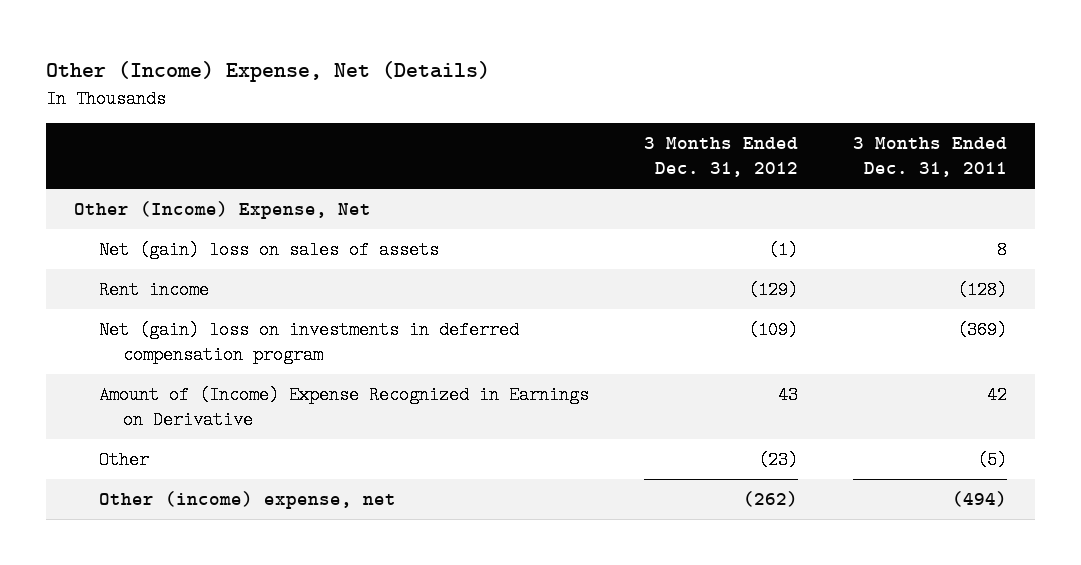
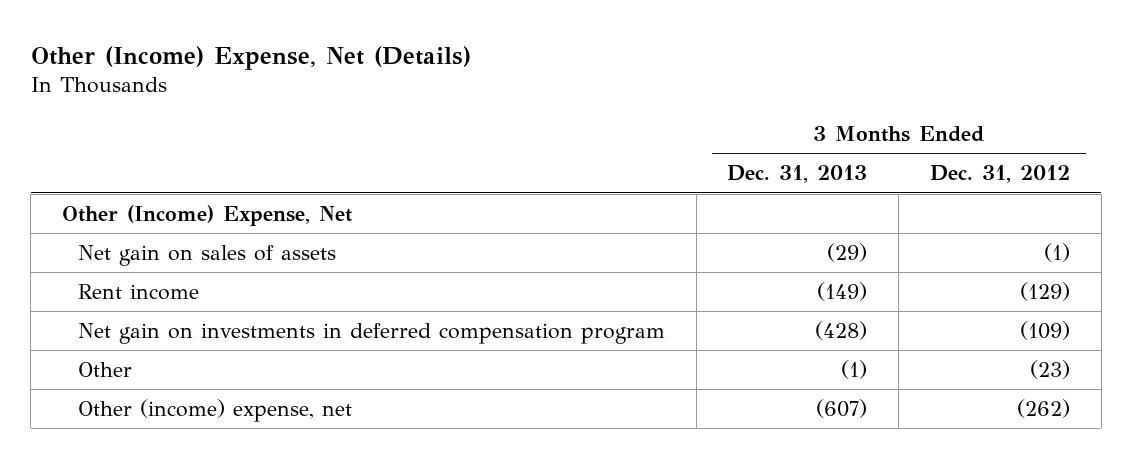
[853,137,1008,178] 3 Months Ended Dec. 31, 2011 -> none
none -> [727,165,868,184] Dec. 31, 2013
[98,240,439,259] Net (gain) loss on sales of assets -> [77,245,336,267] Net gain on sales of assets
[98,385,589,429] Amount of (Income) Expense Recognized in Earnings on Derivative -> none
[98,320,519,364] Net (gain) loss on investments in deferred compensation program -> [77,323,665,345] Net gain on investments in deferred compensation program

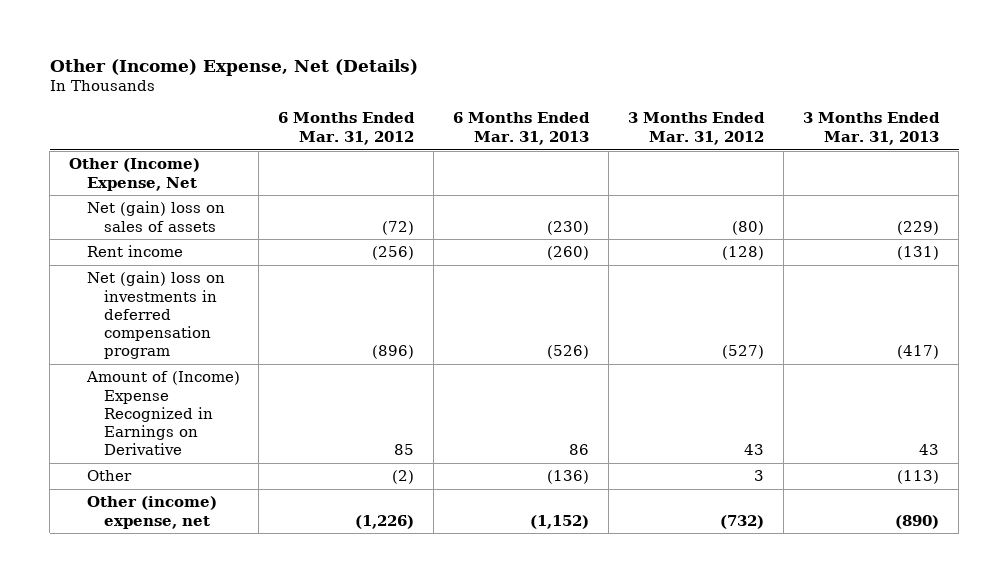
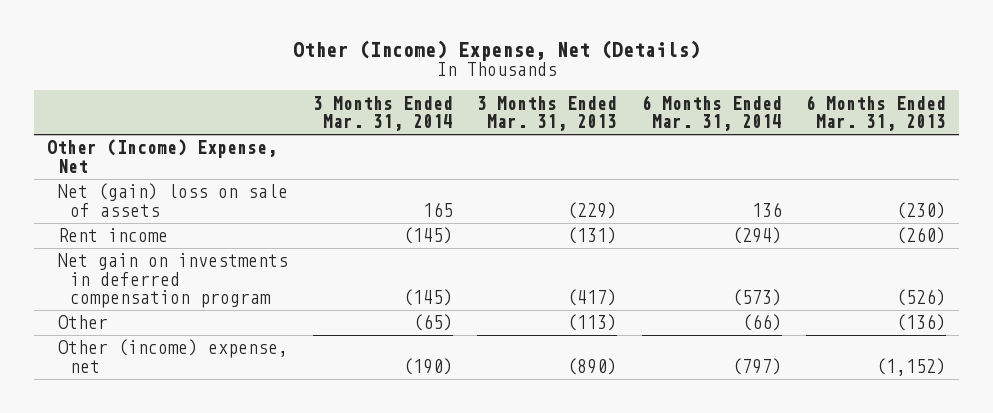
[278,112,416,145] 6 Months Ended Mar. 31, 2012 -> none
[628,112,766,145] 3 Months Ended Mar. 31, 2012 -> none
none -> [312,95,453,132] 3 Months Ended Mar. 31, 2014
none -> [641,94,782,132] 6 Months Ended Mar. 31, 2014
[86,201,225,232] Net (gain) loss on sales of assets -> [58,183,289,217] Net (gain) loss on sale of assets
[85,371,240,456] Amount of (Income) Expense Recognized in Earnings on Derivative -> none
[86,271,225,360] Net (gain) loss on investments in deferred compensation program -> [58,253,289,309] Net gain on investments in deferred compensation program

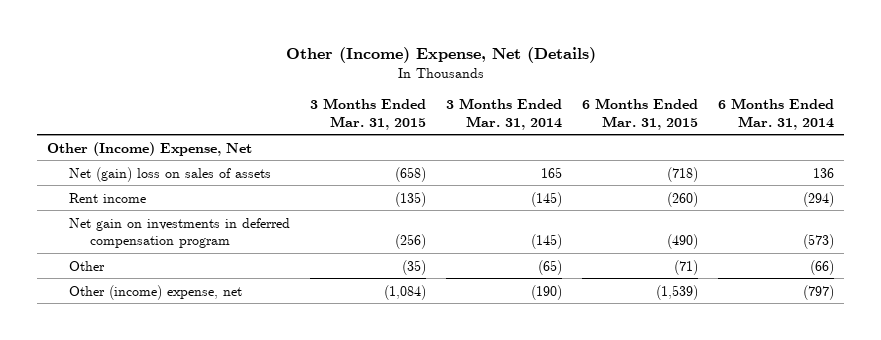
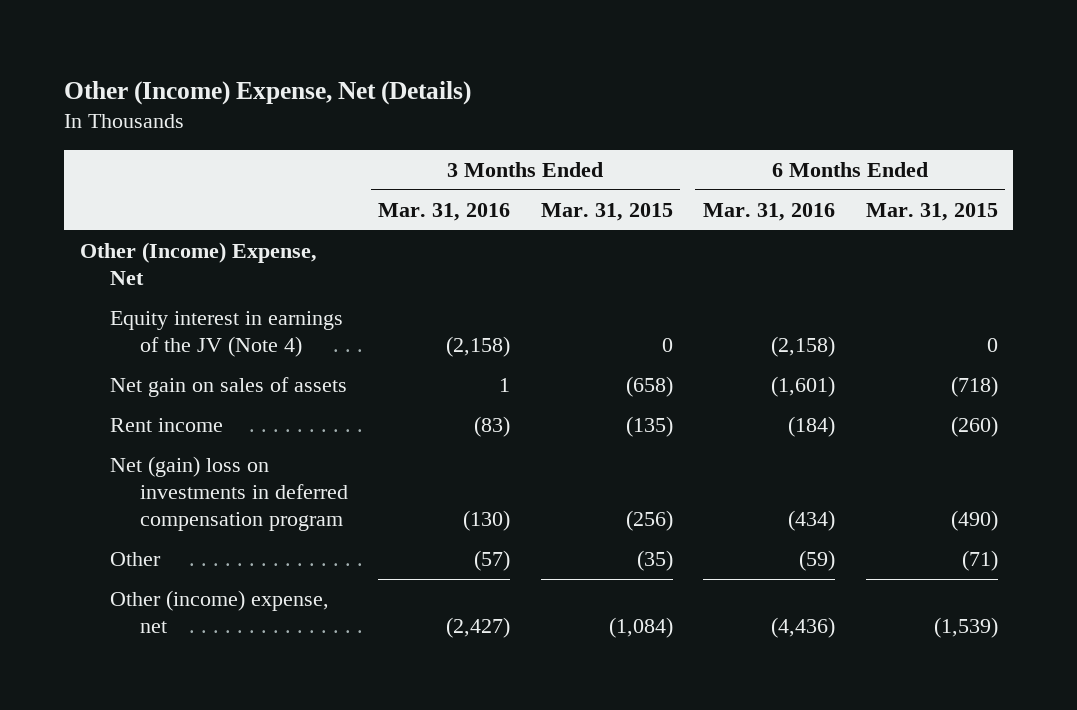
[445,98,562,130] 3 Months Ended Mar. 31, 2014 -> none
[718,98,835,130] 6 Months Ended Mar. 31, 2014 -> none
none -> [378,202,511,221] Mar. 31, 2016
none -> [703,202,836,221] Mar. 31, 2016
none -> [109,310,343,357] Equity interest in earnings of the JV (Note 4)
[68,166,271,182] Net (gain) loss on sales of assets -> [109,376,347,397] Net gain on sales of assets
[68,217,290,248] Net gain on investments in deferred compensation program -> [109,455,348,532] Net (gain) loss on investments in deferred compensation program

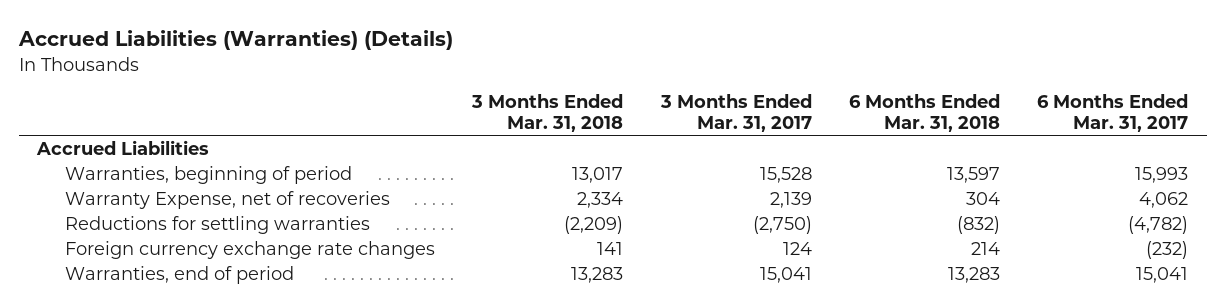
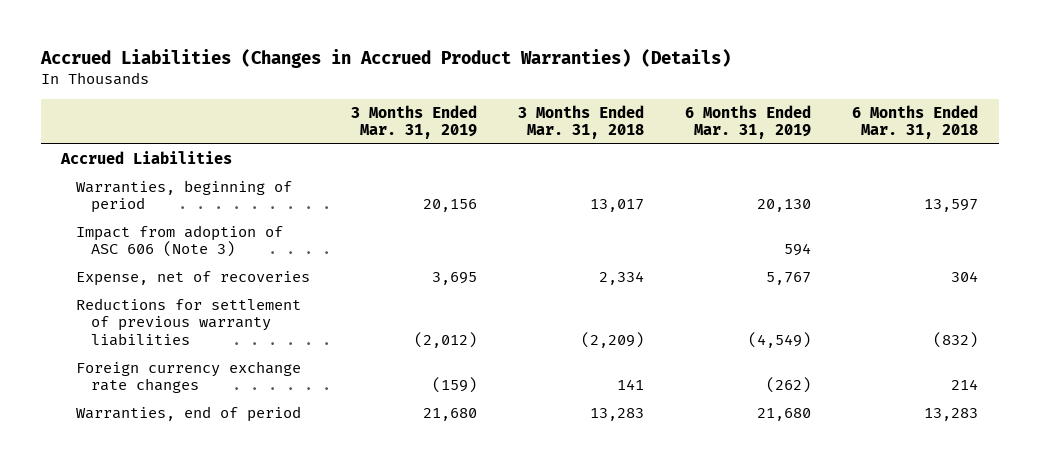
[17,30,453,51] Accrued Liabilities (Warranties) (Details) -> [39,48,731,68] Accrued Liabilities (Changes in Accrued Product Warranties) (Details)
[659,93,812,132] 3 Months Ended Mar. 31, 2017 -> none
[1036,93,1188,132] 6 Months Ended Mar. 31, 2017 -> none
none -> [351,104,478,140] 3 Months Ended Mar. 31, 2019
none -> [685,104,812,140] 6 Months Ended Mar. 31, 2019
none -> [76,225,284,258] Impact from adoption of ASC 606 (Note 3)
[65,191,391,210] Warranty Expense, net of recoveries -> [76,271,311,287] Expense, net of recoveries
[65,216,371,235] Reductions for settling warranties -> [76,298,302,346] Reductions for settlement of previous warranty liabilities

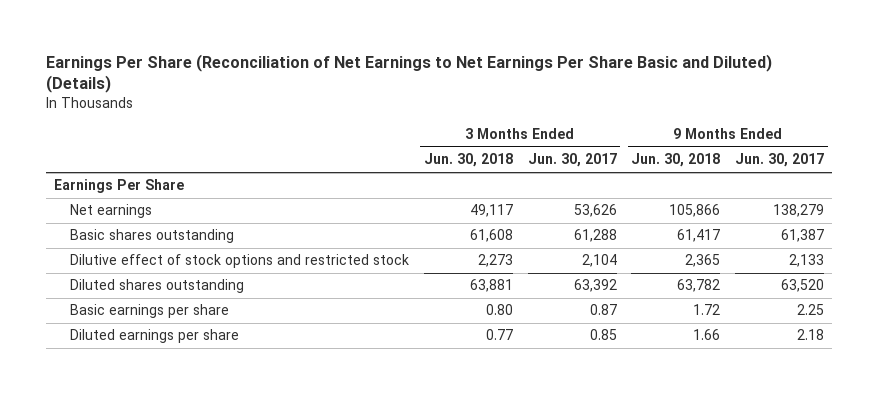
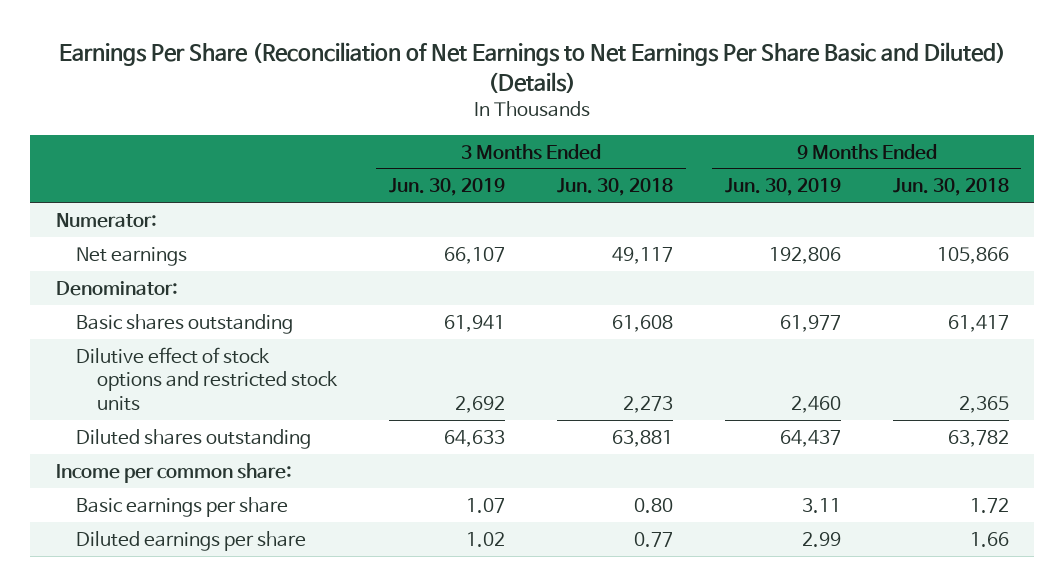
[527,153,617,168] Jun. 30, 2017 -> none
[735,153,825,168] Jun. 30, 2017 -> none
none -> [388,178,505,197] Jun. 30, 2019
none -> [724,178,841,197] Jun. 30, 2019
[53,179,184,194] Earnings Per Share -> none
none -> [55,212,157,228] Numerator:
none -> [55,280,178,296] Denominator:
[69,254,409,269] Dilutive effect of stock options and restricted stock -> [76,346,339,412] Dilutive effect of stock options and restricted stock units
none -> [55,462,292,483] Income per common share:

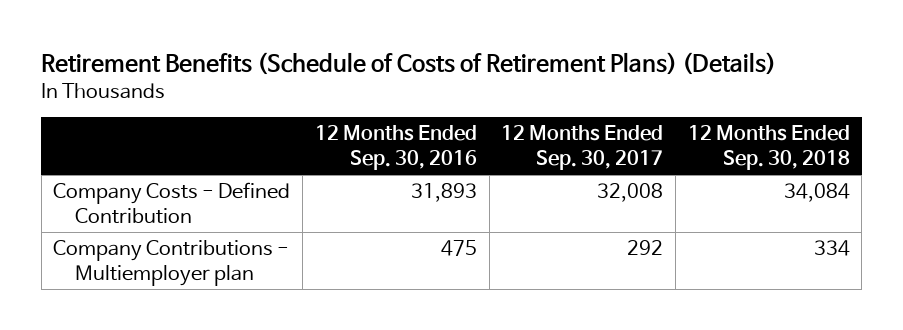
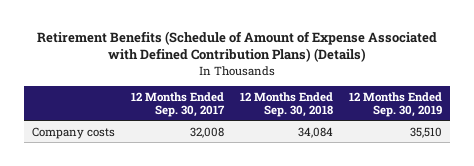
[41,52,777,76] Retirement Benefits (Schedule of Costs of Retirement Plans) (Details) -> [36,30,437,63] Retirement Benefits (Schedule of Amount of Expense Associated with Defined Contribution Plans) (Details)
[314,125,477,171] 12 Months Ended Sep. 30, 2016 -> none
none -> [348,91,442,117] 12 Months Ended Sep. 30, 2019
[53,240,290,287] Company Contributions - Multiemployer plan -> none
[53,182,291,225] Company Costs - Defined Contribution -> [31,126,115,139] Company costs

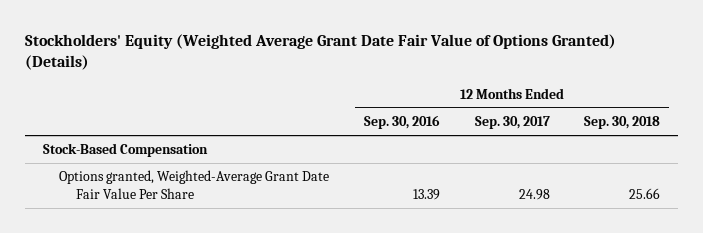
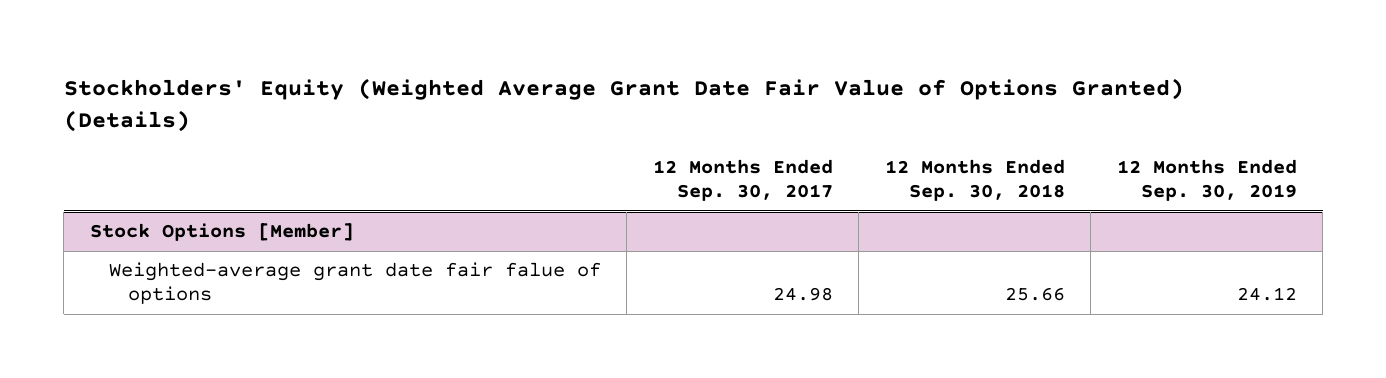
[364,115,441,130] Sep. 30, 2016 -> none
none -> [1116,159,1297,202] 12 Months Ended Sep. 30, 2019
[42,143,208,158] Stock-Based Compensation -> none
none -> [89,223,354,242] Stock Options [Member]
[59,170,330,199] Options granted, Weighted-Average Grant Date Fair Value Per Share -> [108,262,601,305] Weighted-average grant date fair falue of options

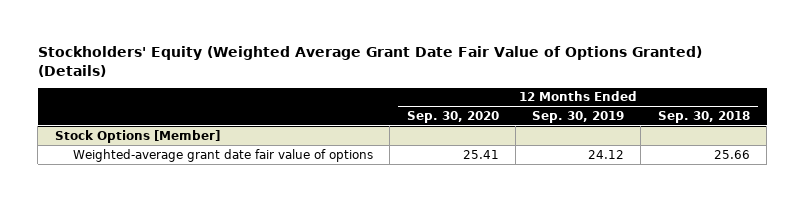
[652,159,833,202] 12 Months Ended Sep. 30, 2017 -> none
none -> [406,110,499,123] Sep. 30, 2020
[108,262,601,305] Weighted-average grant date fair falue of options -> [72,148,373,162] Weighted-average grant date fair value of options

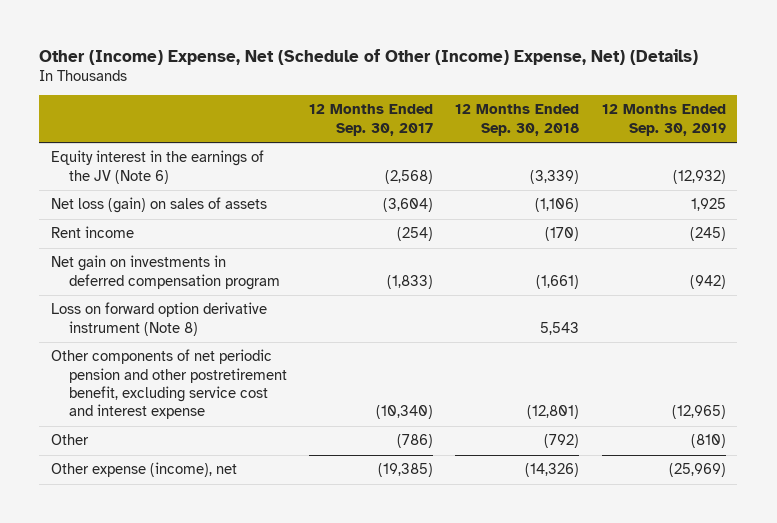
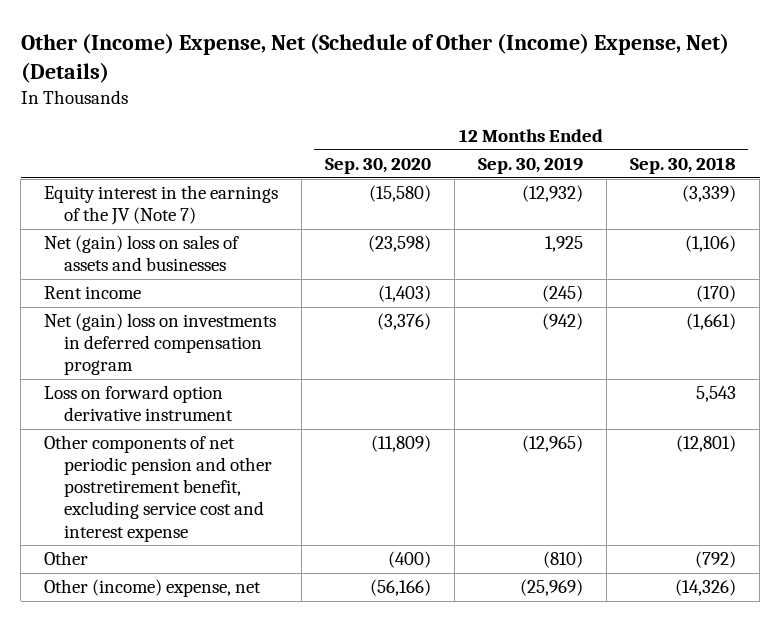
[308,104,433,136] 12 Months Ended Sep. 30, 2017 -> none
none -> [325,158,432,175] Sep. 30, 2020
[50,150,264,184] Equity interest in the earnings of the JV (Note 6) -> [44,185,279,226] Equity interest in the earnings of the JV (Note 7)
[50,197,267,214] Net loss (gain) on sales of assets -> [44,235,240,272] Net (gain) loss on sales of assets and businesses
[50,255,280,290] Net gain on investments in deferred compensation program -> [44,313,277,376] Net (gain) loss on investments in deferred compensation program
[50,302,267,336] Loss on forward option derivative instrument (Note 8) -> [44,385,233,422] Loss on forward option derivative instrument
[50,462,237,478] Other expense (income), net -> [44,579,262,598] Other (income) expense, net

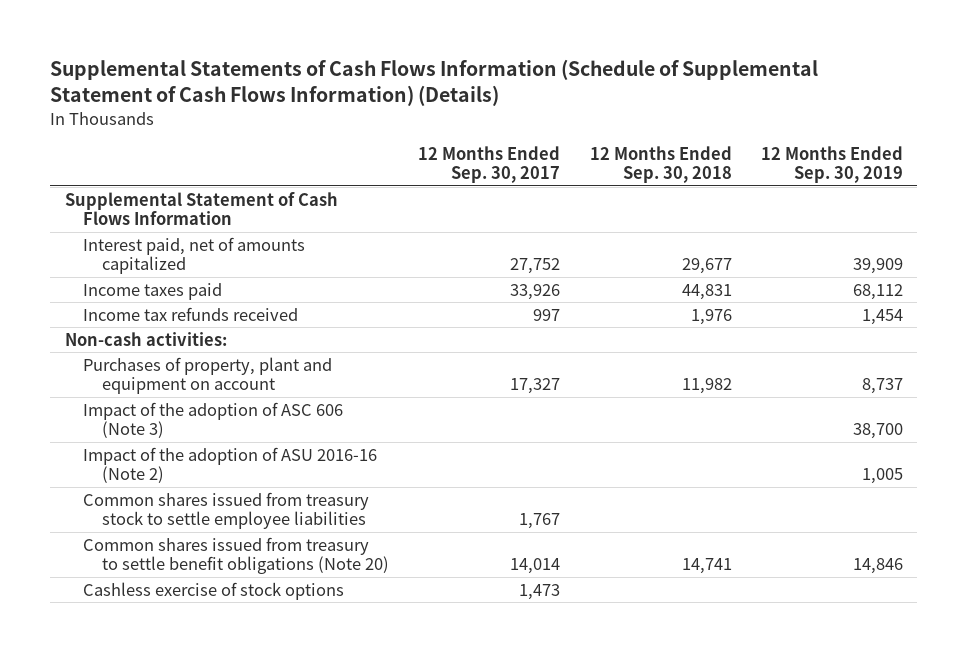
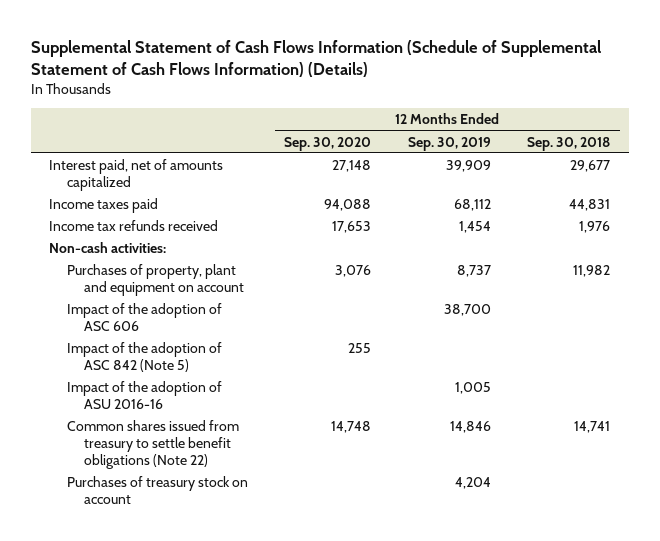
[49,58,818,106] Supplemental Statements of Cash Flows Information (Schedule of Supplemental Statement of Cash Flows Information) (Details) -> [31,40,602,78] Supplemental Statement of Cash Flows Information (Schedule of Supplemental Statement of Cash Flows Information) (Details)
[418,146,561,184] 12 Months Ended Sep. 30, 2017 -> none
none -> [284,136,372,151] Sep. 30, 2020
[64,191,338,226] Supplemental Statement of Cash Flows Information -> none
[83,491,370,530] Common shares issued from treasury stock to settle employee liabilities -> none
[83,581,345,600] Cashless exercise of stock options -> none
[83,401,344,439] Impact of the adoption of ASC 606 (Note 3) -> [66,303,222,332] Impact of the adoption of ASC 606
none -> [66,342,222,373] Impact of the adoption of ASC 842 (Note 5)
[83,446,378,484] Impact of the adoption of ASU 2016-16 (Note 2) -> [66,381,222,410] Impact of the adoption of ASU 2016-16
[83,536,390,575] Common shares issued from treasury to settle benefit obligations (Note 20) -> [66,420,239,470] Common shares issued from treasury to settle benefit obligations (Note 22)
none -> [66,476,248,505] Purchases of treasury stock on account

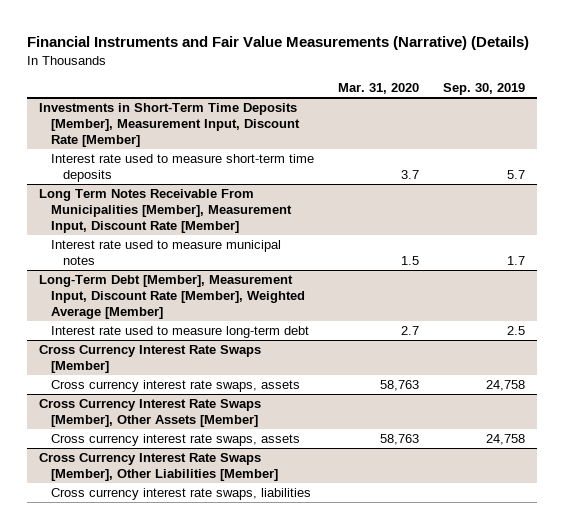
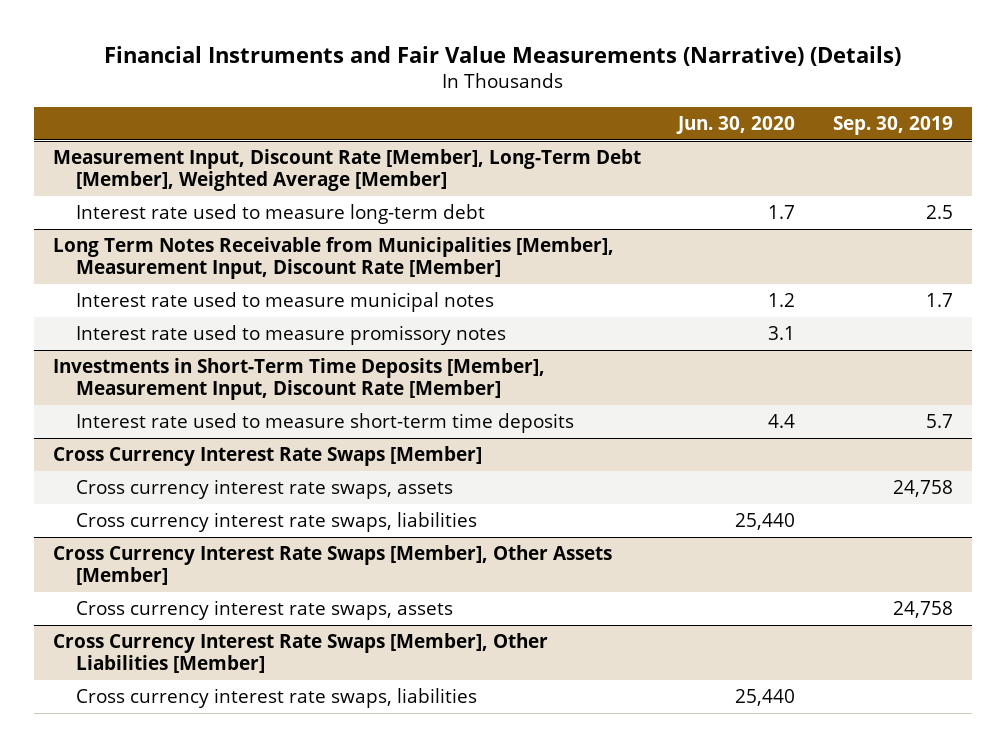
[337,82,419,94] Mar. 31, 2020 -> none
none -> [676,115,796,134] Jun. 30, 2020
none -> [52,149,641,192] Measurement Input, Discount Rate [Member], Long-Term Debt [Member], Weighted Average [Member]
none -> [75,204,485,225] Interest rate used to measure long-term debt
none -> [52,237,614,280] Long Term Notes Receivable from Municipalities [Member], Measurement Input, Discount Rate [Member]
none -> [75,292,494,313] Interest rate used to measure municipal notes
none -> [75,325,506,346] Interest rate used to measure promissory notes
[38,189,293,234] Long Term Notes Receivable From Municipalities [Member], Measurement Input, Discount Rate [Member] -> none
[51,240,282,266] Interest rate used to measure municipal notes -> none
[38,275,306,320] Long-Term Debt [Member], Measurement Input, Discount Rate [Member], Weighted Average [Member] -> none
[51,326,310,339] Interest rate used to measure long-term debt -> none
none -> [75,512,477,533] Cross currency interest rate swaps, liabilities

